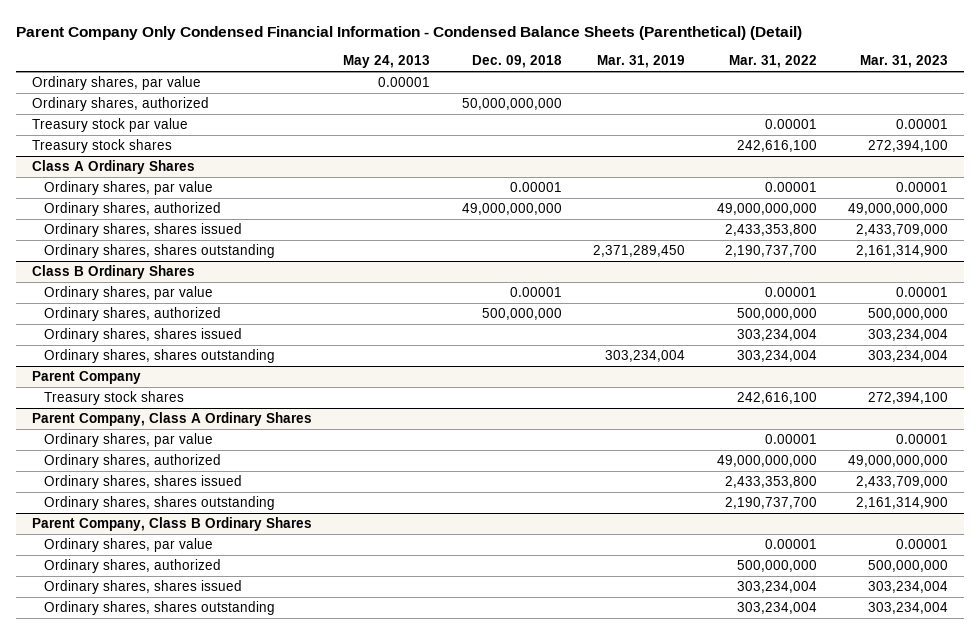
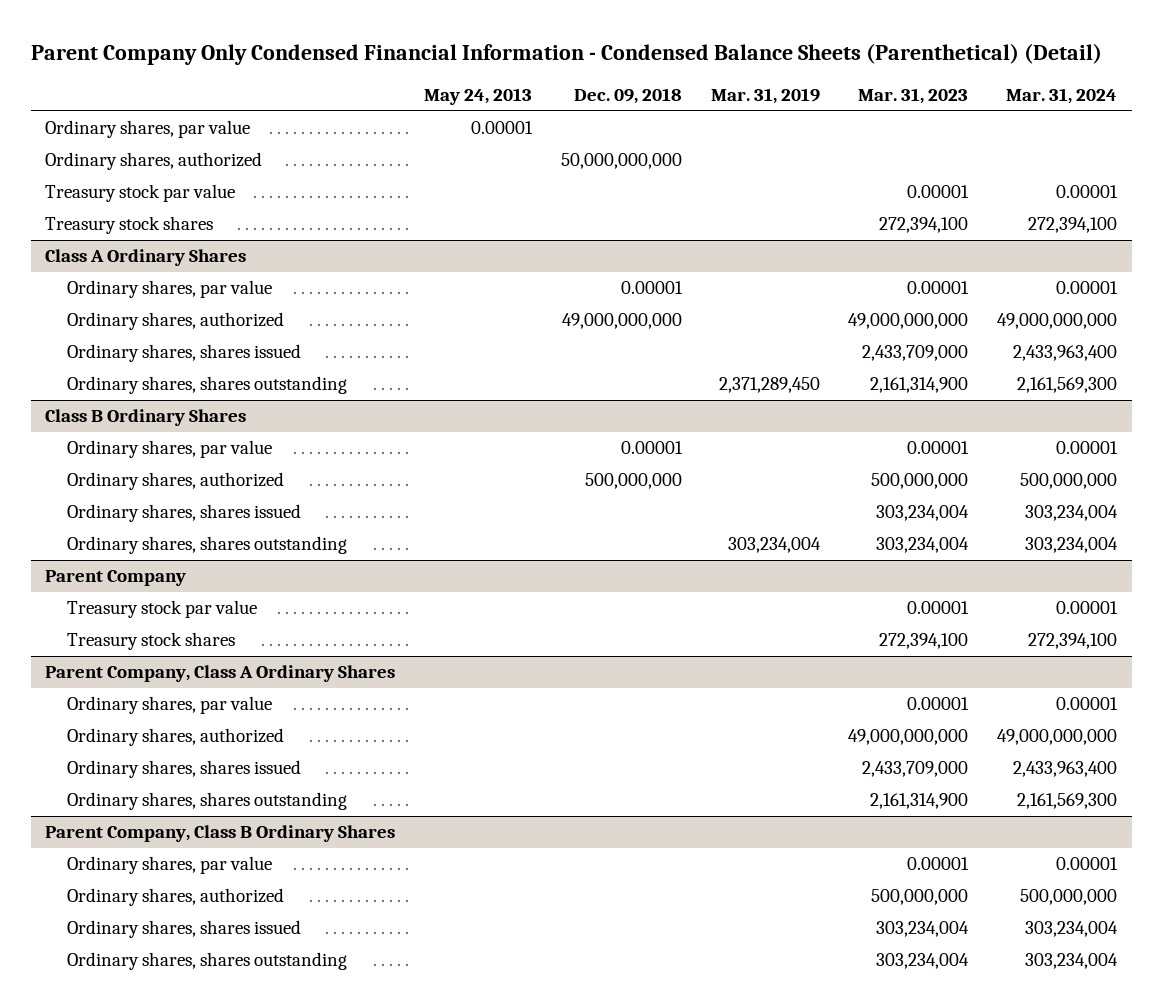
[728,55,817,69] Mar. 31, 2022 -> none
none -> [1006,88,1118,105] Mar. 31, 2024
none -> [67,600,258,619] Treasury stock par value

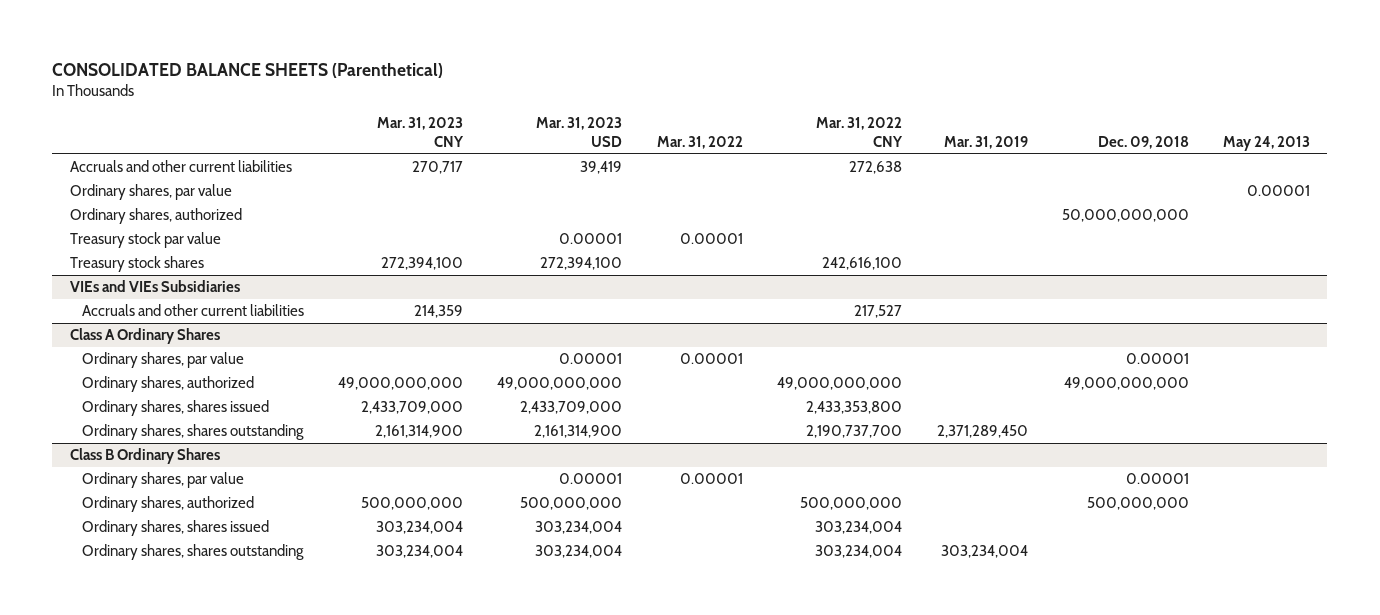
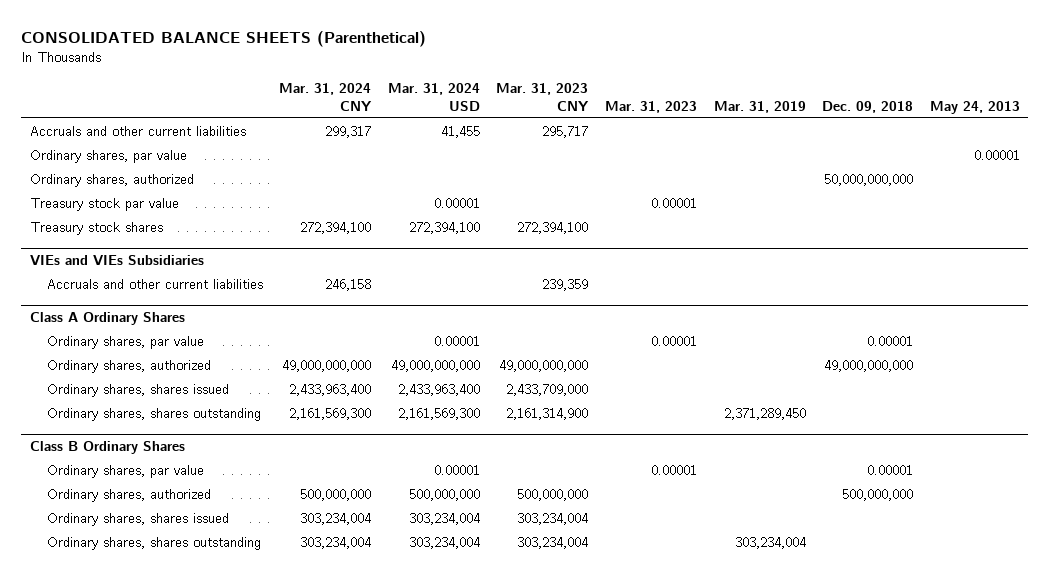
[536,117,623,148] Mar. 31, 2023 USD -> none
[656,136,743,150] Mar. 31, 2022 -> none
[816,117,904,148] Mar. 31, 2022 CNY -> none
none -> [279,83,373,112] Mar. 31, 2024 CNY
none -> [387,83,480,112] Mar. 31, 2024 USD
none -> [605,101,698,114] Mar. 31, 2023
[412,161,464,175] 270,717 -> [542,125,589,138] 295,717
[414,305,464,319] 214,359 -> [542,278,589,291] 239,359

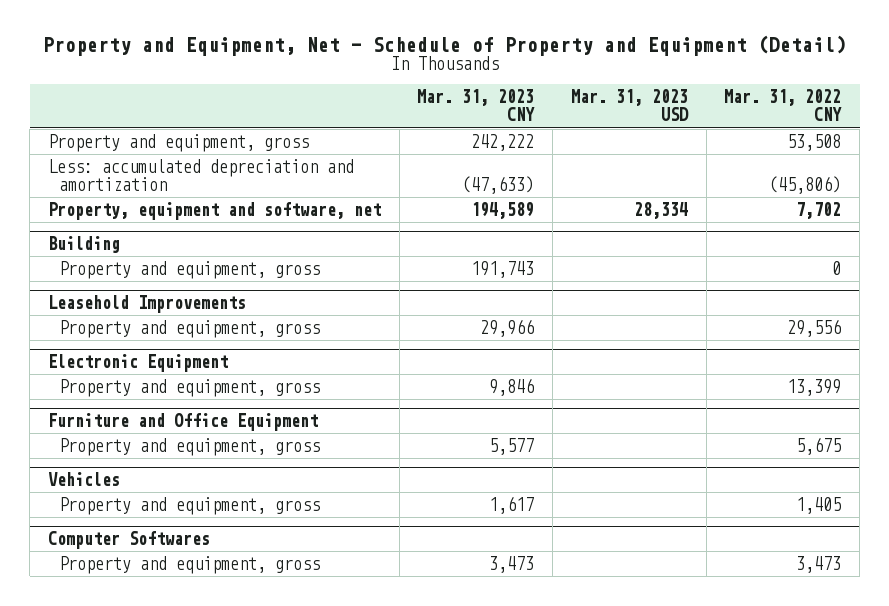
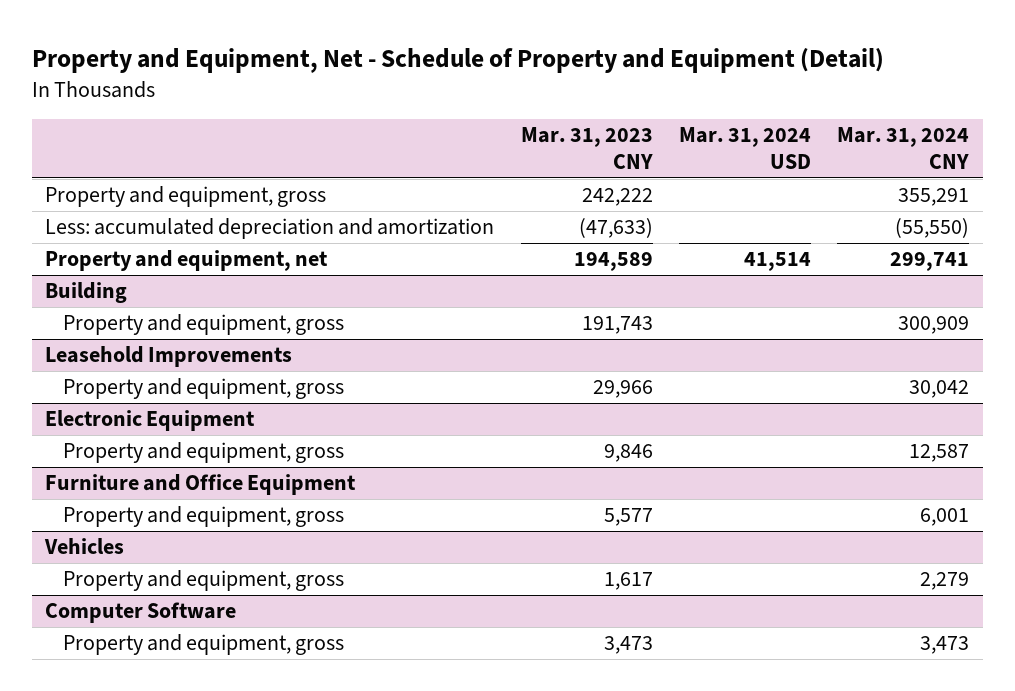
[570,89,689,122] Mar. 31, 2023 USD -> none
[724,89,843,122] Mar. 31, 2022 CNY -> none
none -> [679,127,812,170] Mar. 31, 2024 USD
none -> [837,127,970,170] Mar. 31, 2024 CNY
[48,201,382,220] Property, equipment and software, net -> [45,250,329,272] Property and equipment, net
[48,531,211,550] Computer Softwares -> [45,602,237,624] Computer Software

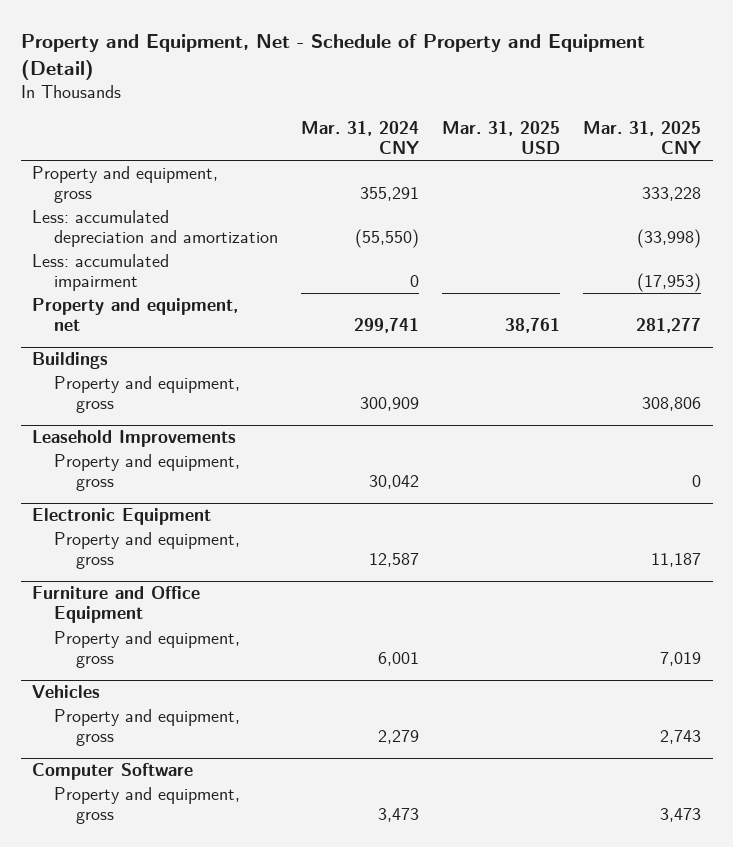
[520,127,653,170] Mar. 31, 2023 CNY -> none
[679,127,812,170] Mar. 31, 2024 USD -> none
none -> [442,120,561,155] Mar. 31, 2025 USD
none -> [583,120,702,155] Mar. 31, 2025 CNY
none -> [32,254,170,292] Less: accumulated impairment
[45,282,128,304] Building -> [32,352,109,370] Buildings

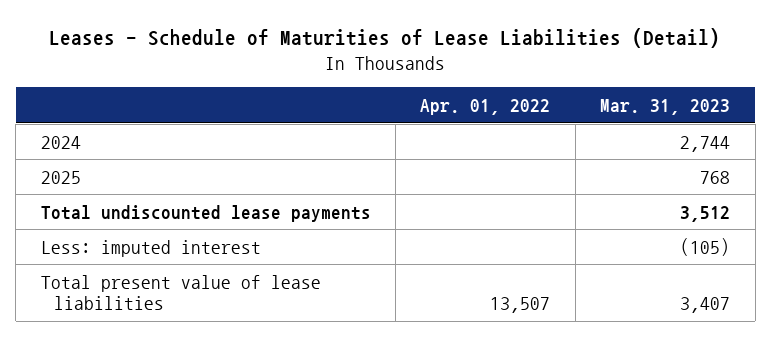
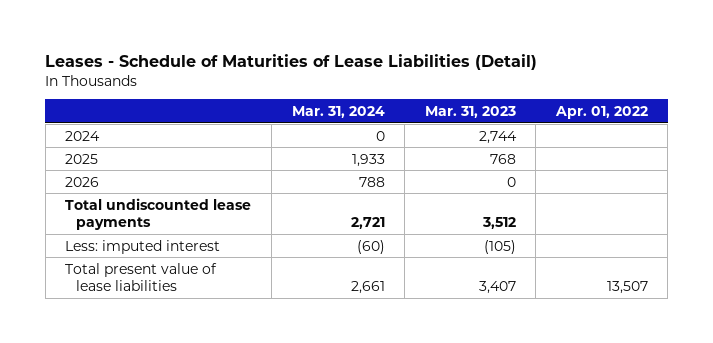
none -> [291,105,385,118] Mar. 31, 2024
none -> [65,176,100,187] 2026

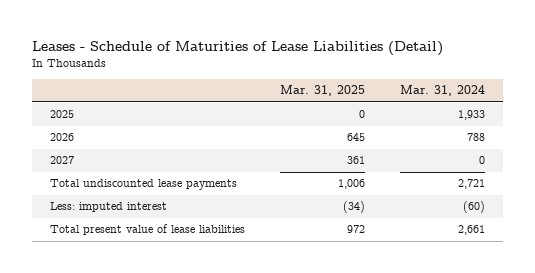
[424,105,516,118] Mar. 31, 2023 -> none
[554,105,648,119] Apr. 01, 2022 -> none
none -> [279,85,365,97] Mar. 31, 2025
[65,130,101,141] 2024 -> none
none -> [49,156,74,165] 2027

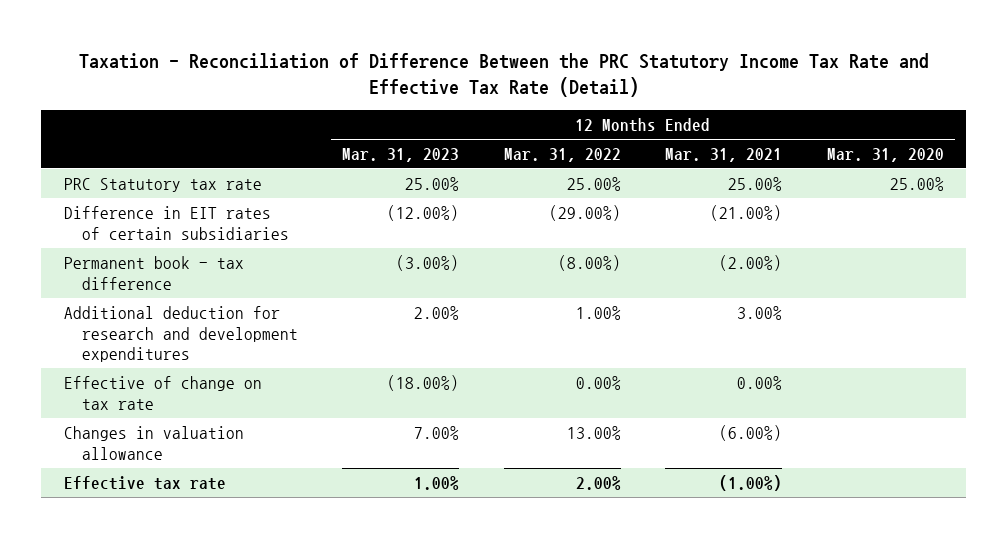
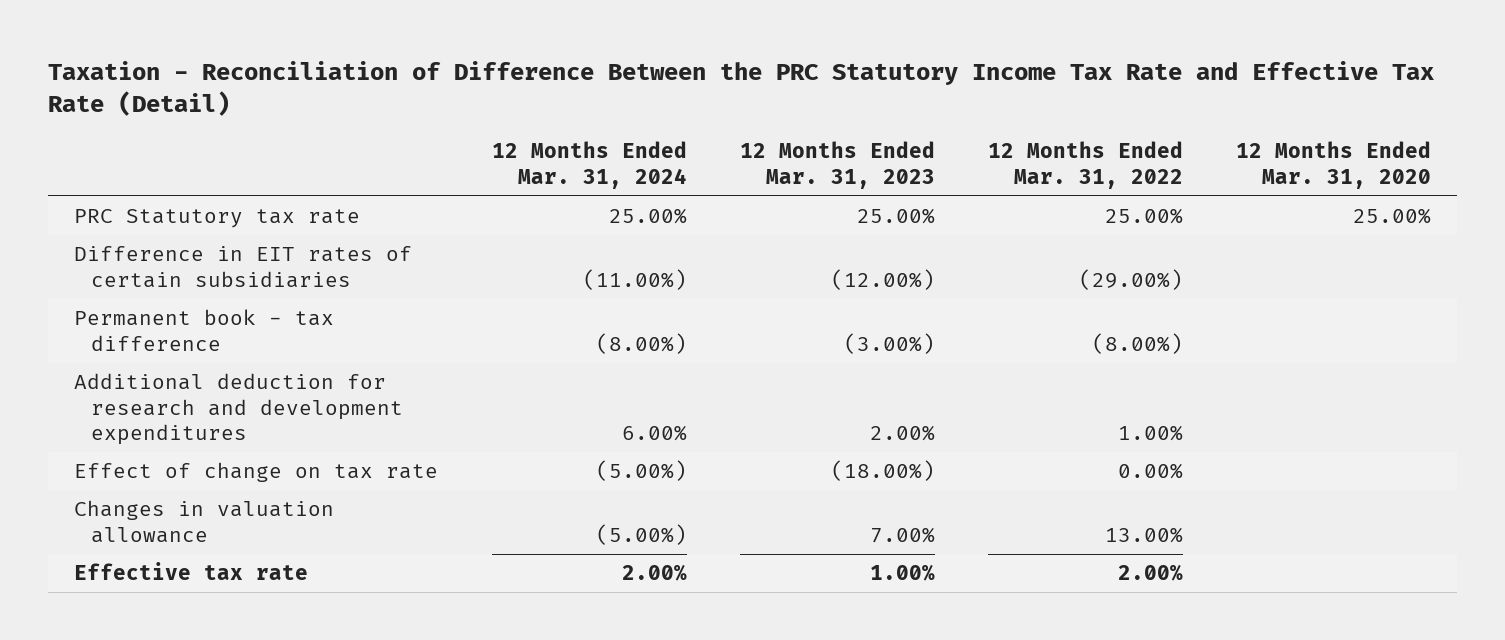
[665,147,783,162] Mar. 31, 2021 -> none
none -> [491,141,687,189] 12 Months Ended Mar. 31, 2024
[63,375,262,410] Effective of change on tax rate -> [74,462,439,483] Effect of change on tax rate

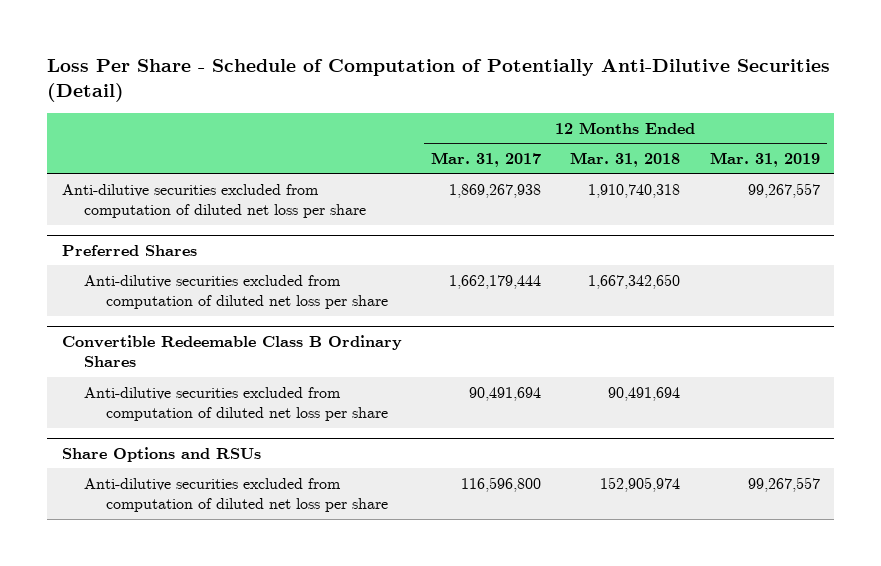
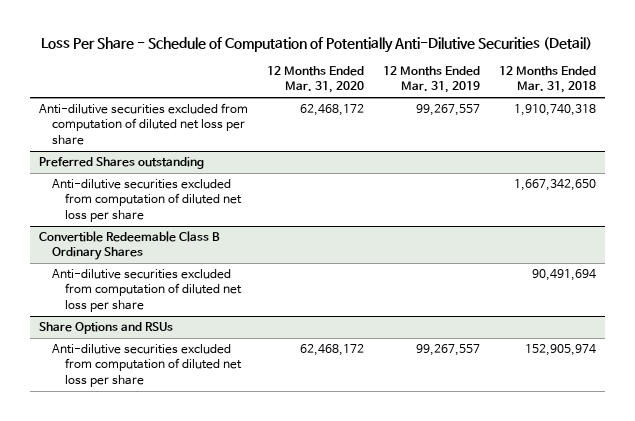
[431,151,542,167] Mar. 31, 2017 -> none
none -> [267,66,365,94] 12 Months Ended Mar. 31, 2020
[61,244,197,256] Preferred Shares -> [39,157,205,170] Preferred Shares outstanding

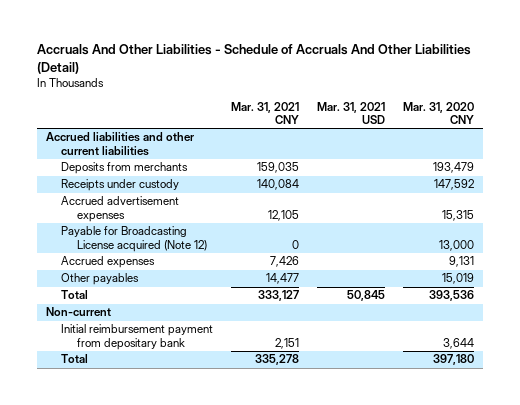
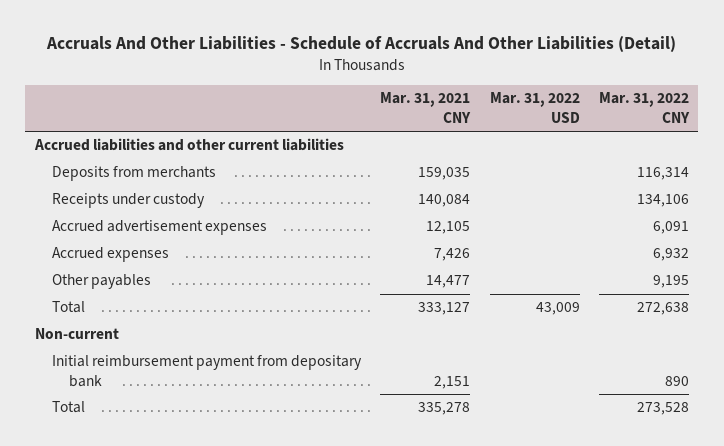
[317,101,386,125] Mar. 31, 2021 USD -> none
[403,101,475,125] Mar. 31, 2020 CNY -> none
none -> [489,92,580,123] Mar. 31, 2022 USD
none -> [598,92,690,123] Mar. 31, 2022 CNY
[61,226,207,252] Payable for Broadcasting License acquired (Note 12) -> none

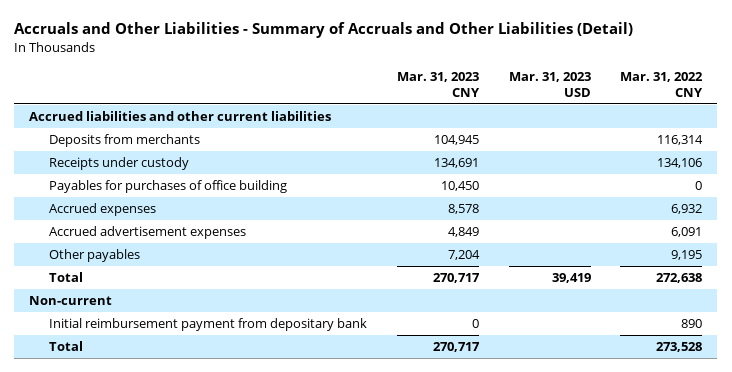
[45,36,676,53] Accruals And Other Liabilities - Schedule of Accruals And Other Liabilities (Detail) -> [14,22,634,39] Accruals and Other Liabilities - Summary of Accruals and Other Liabilities (Detail)
[380,92,472,123] Mar. 31, 2021 CNY -> none
[489,92,580,123] Mar. 31, 2022 USD -> none
none -> [396,71,480,97] Mar. 31, 2023 CNY
none -> [508,71,591,97] Mar. 31, 2023 USD
none -> [49,180,288,194] Payables for purchases of office building
[52,220,268,236] Accrued advertisement expenses -> [49,226,247,240] Accrued advertisement expenses

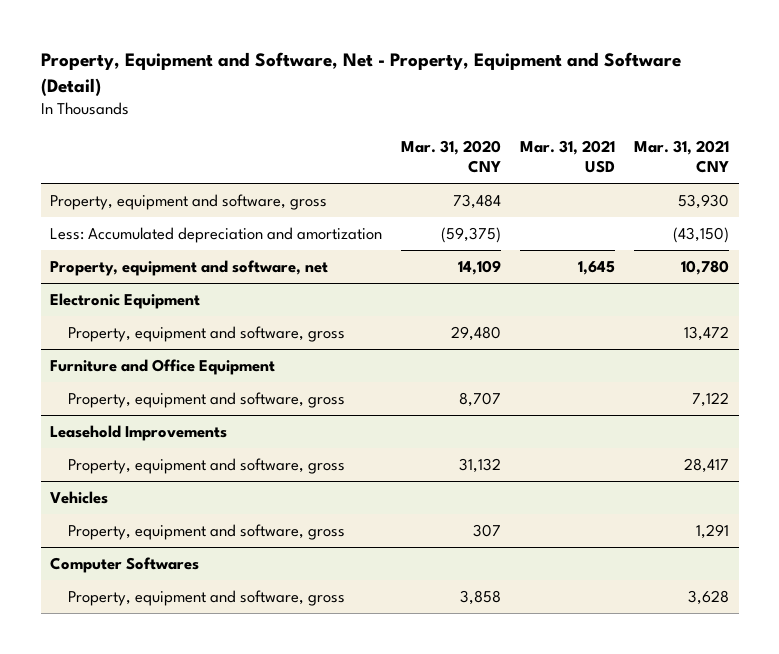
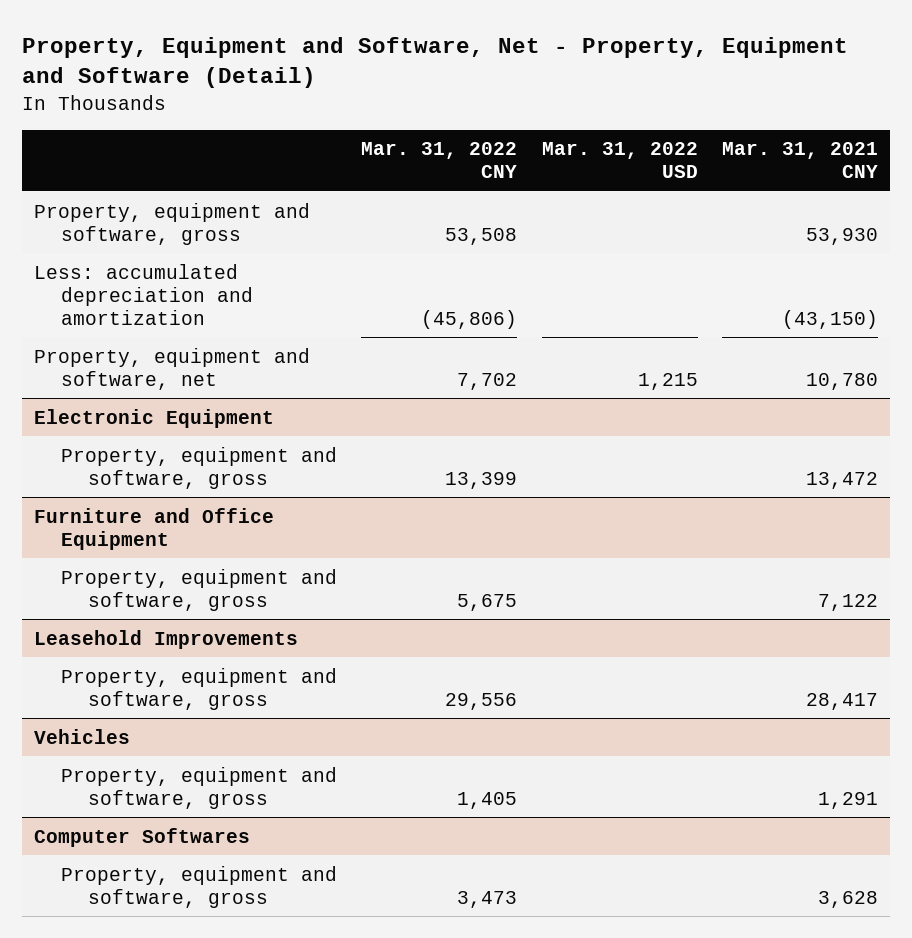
[401,140,502,174] Mar. 31, 2020 CNY -> none
[520,140,616,174] Mar. 31, 2021 USD -> none
none -> [361,142,518,179] Mar. 31, 2022 CNY
none -> [541,142,698,179] Mar. 31, 2022 USD
[50,226,383,243] Less: Accumulated depreciation and amortization -> [34,263,254,325] Less: accumulated depreciation and amortization

